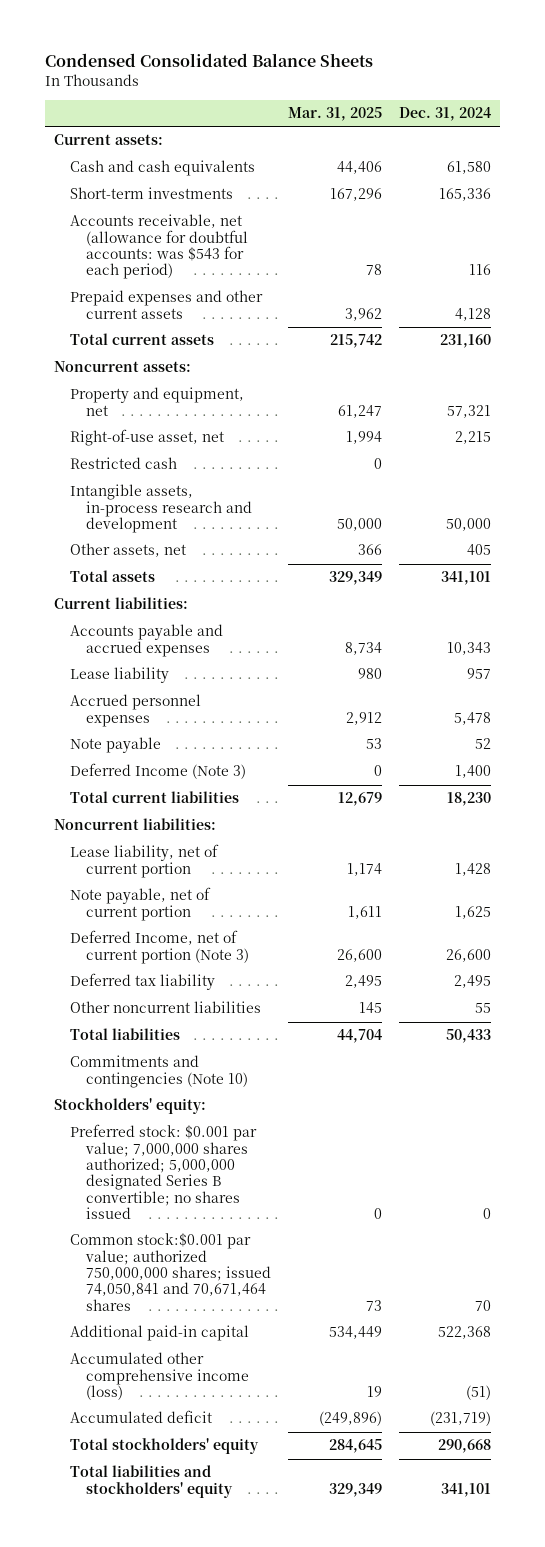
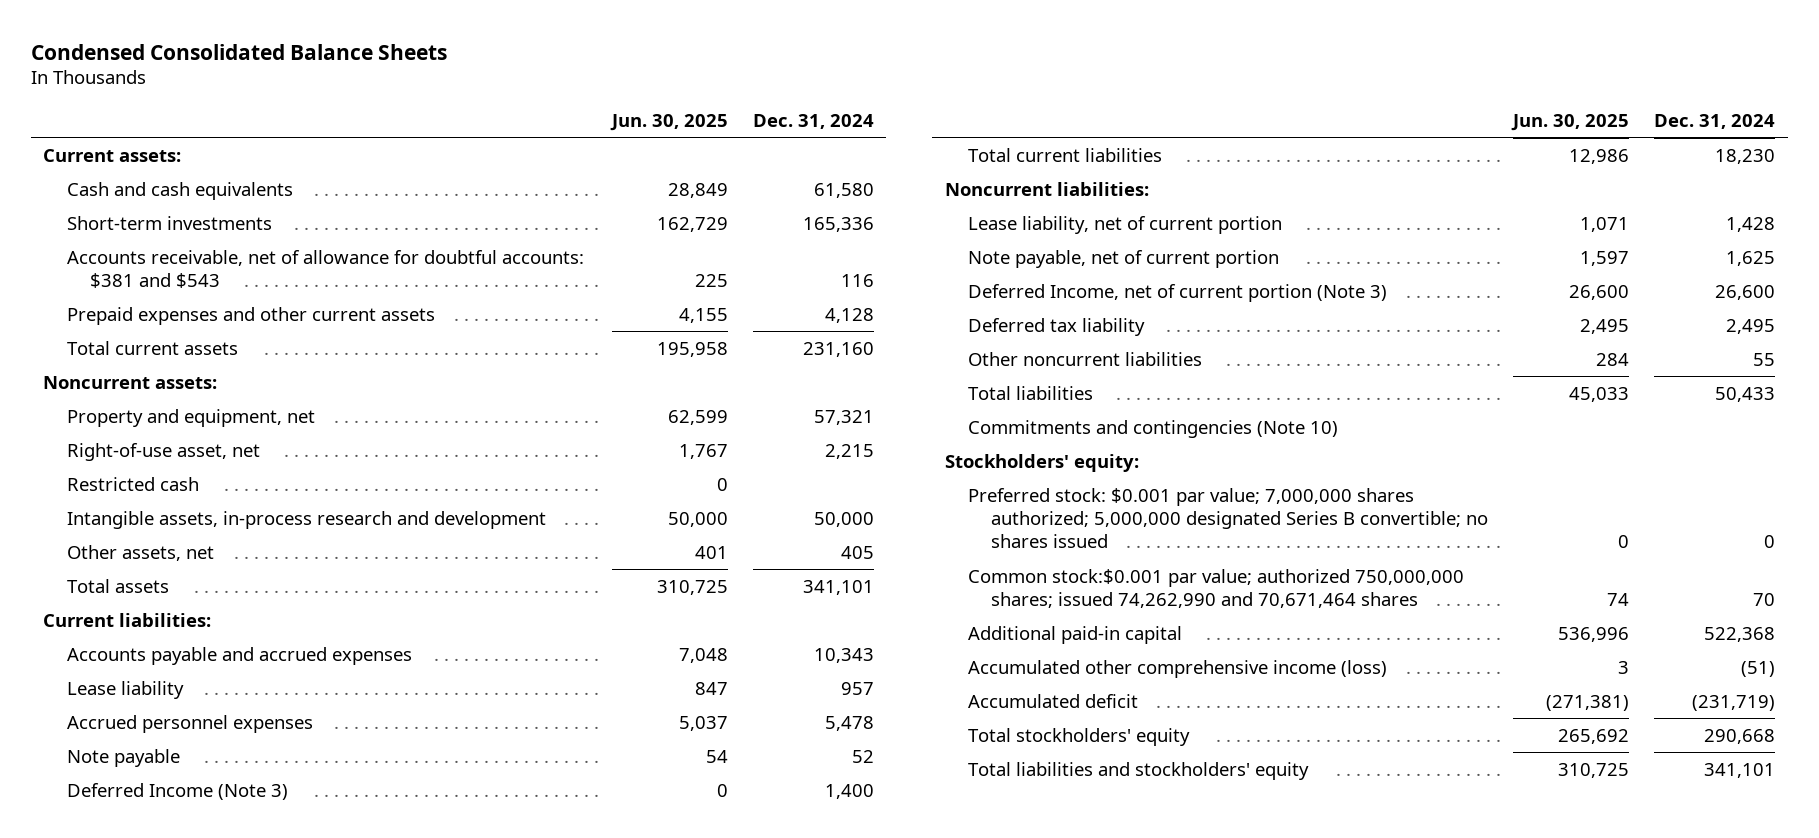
[288,107,383,122] Mar. 31, 2025 -> none
none -> [609,113,728,131] Jun. 30, 2025
[69,214,248,280] Accounts receivable, net (allowance for doubtful accounts: was $543 for each period) -> [66,249,584,288] Accounts receivable, net of allowance for doubtful accounts: $381 and $543
[69,1233,271,1311] Common stock:$0.001 par value; authorized 750,000,000 shares; issued 74,050,841 and 70,671,464 shares -> [968,568,1465,608] Common stock:$0.001 par value; authorized 750,000,000 shares; issued 74,262,990 and 70,671,464 shares

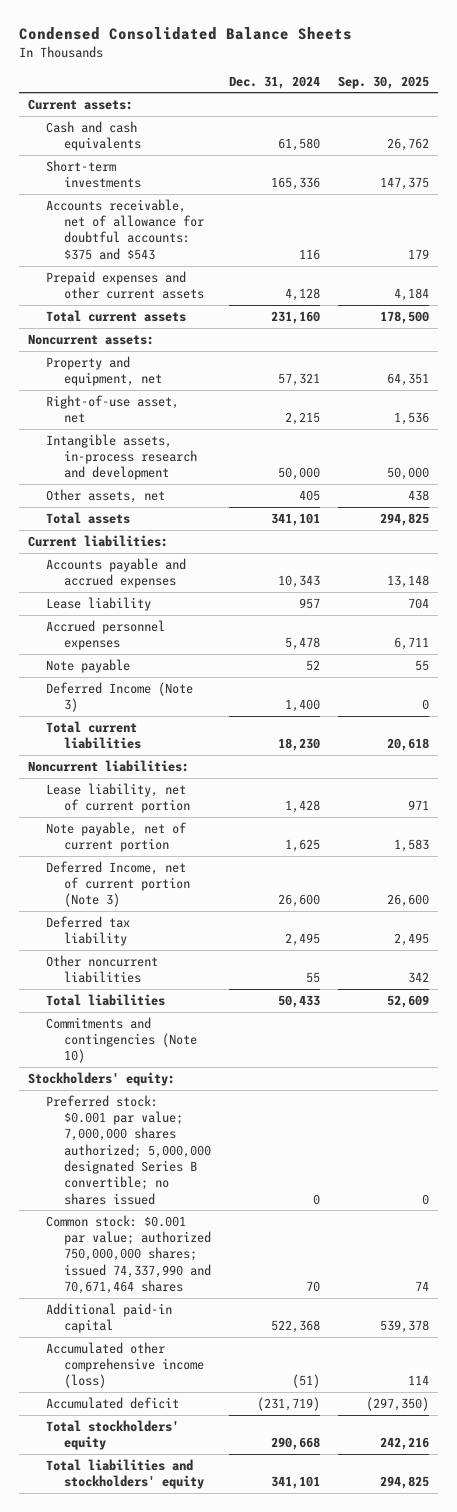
[609,113,728,131] Jun. 30, 2025 -> none
none -> [337,75,429,89] Sep. 30, 2025
[66,249,584,288] Accounts receivable, net of allowance for doubtful accounts: $381 and $543 -> [45,198,204,260] Accounts receivable, net of allowance for doubtful accounts: $375 and $543
[66,476,199,491] Restricted cash -> none
[968,568,1465,608] Common stock:$0.001 par value; authorized 750,000,000 shares; issued 74,262,990 and 70,671,464 shares -> [45,1214,211,1295] Common stock: $0.001 par value; authorized 750,000,000 shares; issued 74,337,990 and 70,671,464 shares

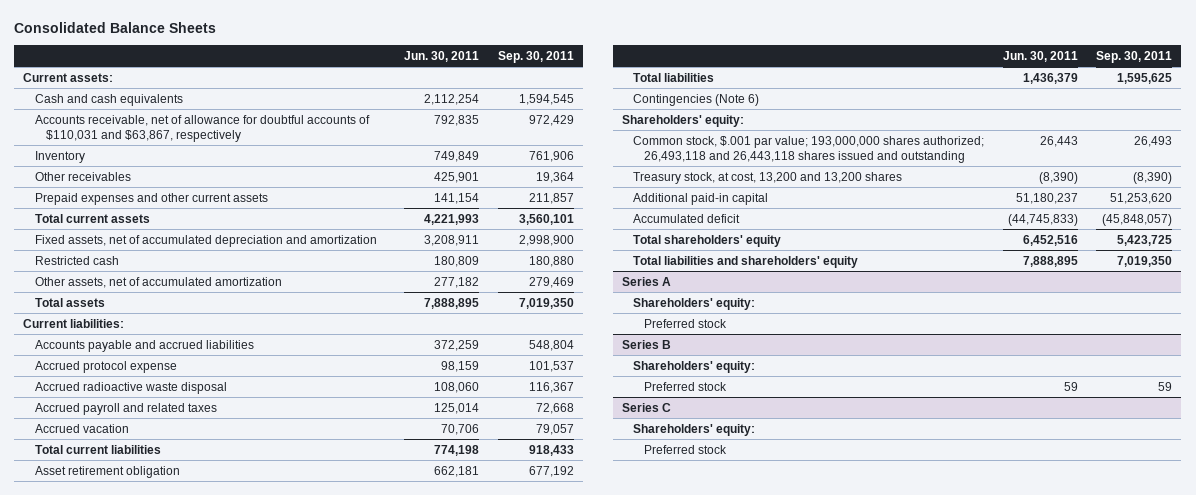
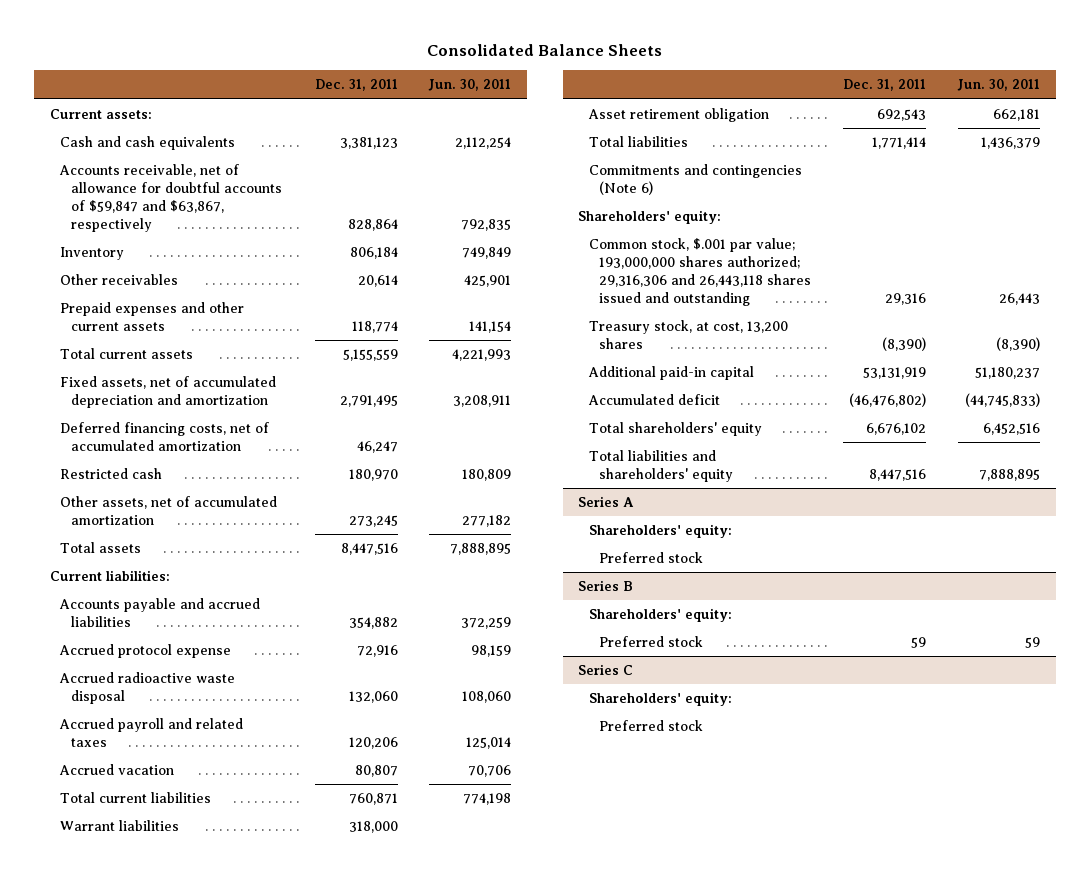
[497,50,574,63] Sep. 30, 2011 -> none
none -> [314,79,398,92] Dec. 31, 2011
[34,114,370,142] Accounts receivable, net of allowance for doubtful accounts of $110,031 and $63,867, respectively -> [59,164,282,232] Accounts receivable, net of allowance for doubtful accounts of $59,847 and $63,867, respectively
none -> [60,422,270,452] Deferred financing costs, net of accumulated amortization
none -> [60,820,180,832] Warrant liabilities
[633,93,760,106] Contingencies (Note 6) -> [588,164,802,196] Commitments and contingencies (Note 6)
[633,135,985,163] Common stock, $.001 par value; 193,000,000 shares authorized; 26,493,118 and 26,443,118 shares issued and outstanding -> [588,238,812,306] Common stock, $.001 par value; 193,000,000 shares authorized; 29,316,306 and 26,443,118 shares issued and outstanding
[633,171,903,184] Treasury stock, at cost, 13,200 and 13,200 shares -> [588,320,788,350] Treasury stock, at cost, 13,200 shares

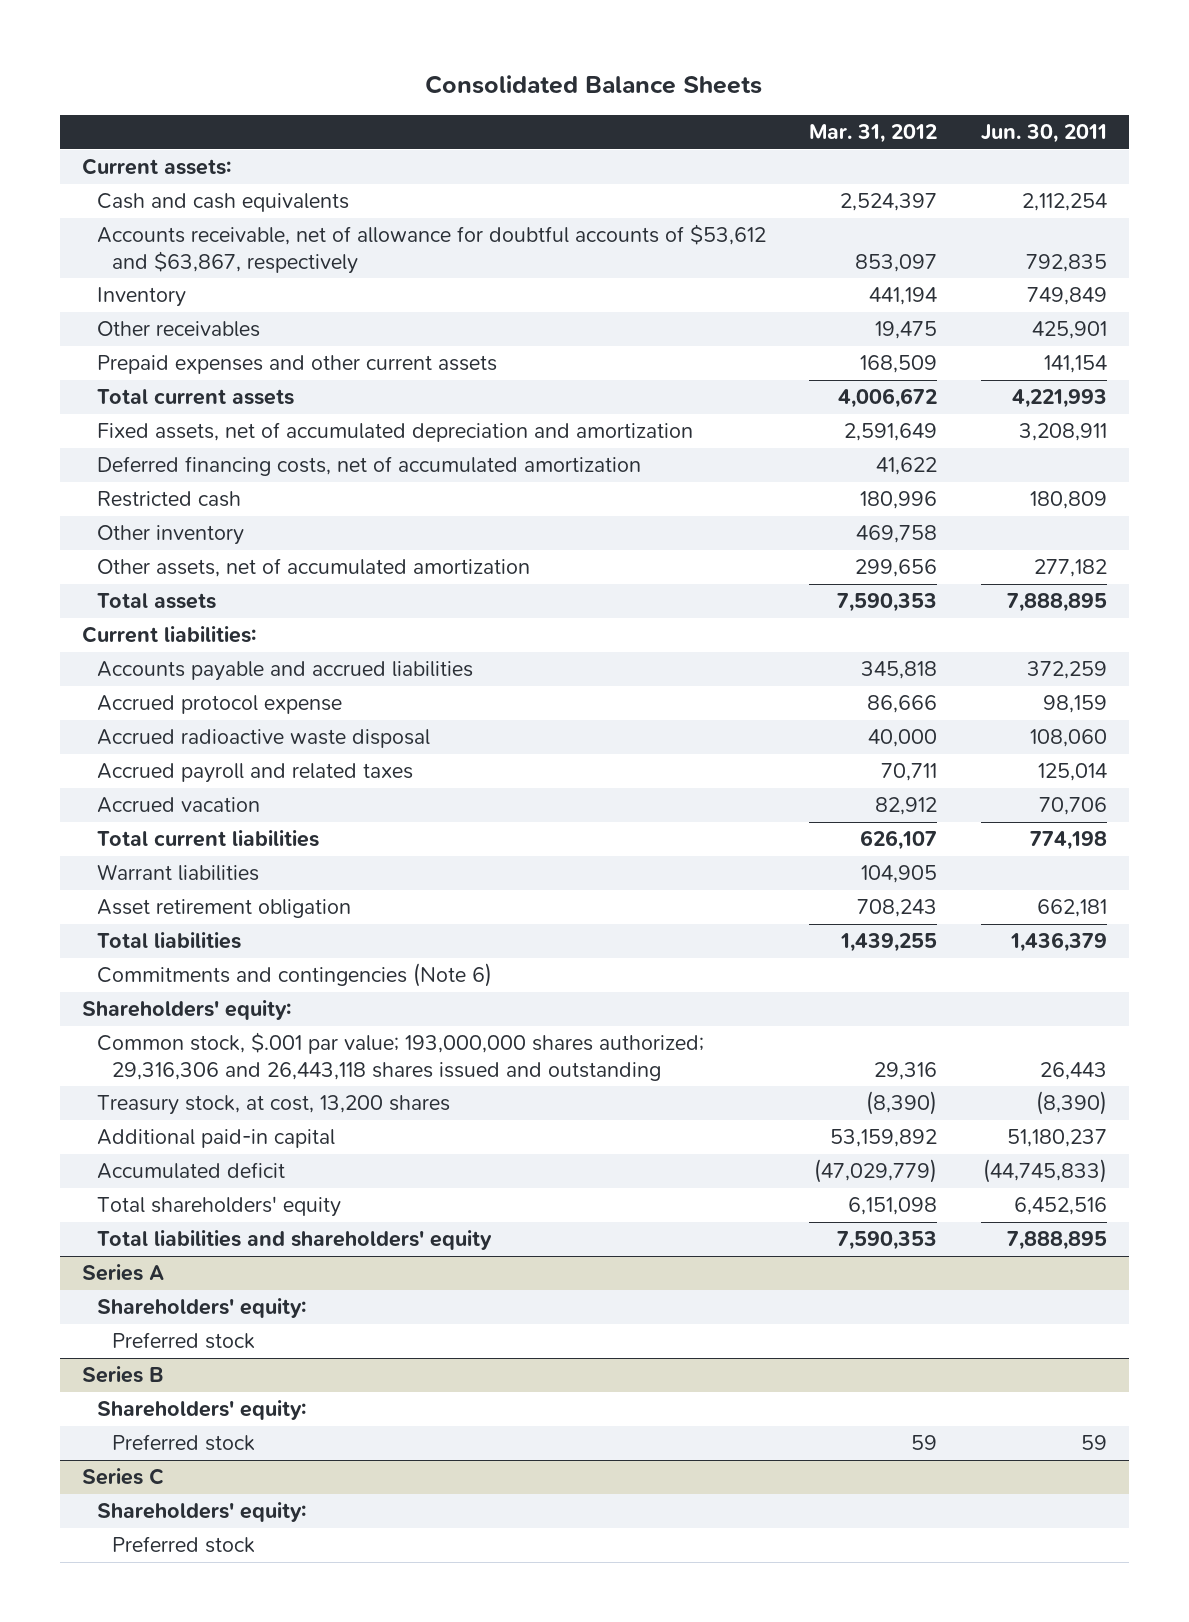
[314,79,398,92] Dec. 31, 2011 -> none
none -> [809,124,938,144] Mar. 31, 2012
[59,164,282,232] Accounts receivable, net of allowance for doubtful accounts of $59,847 and $63,867, respectively -> [96,224,766,274] Accounts receivable, net of allowance for doubtful accounts of $53,612 and $63,867, respectively
none -> [96,525,244,546] Other inventory

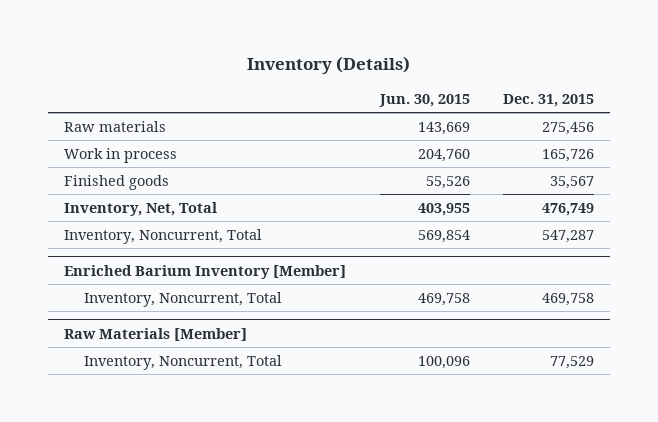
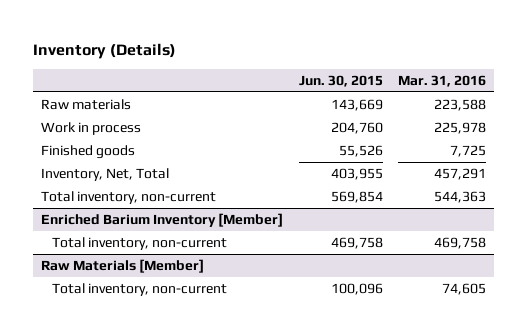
[502,93,594,107] Dec. 31, 2015 -> none
none -> [398,75,487,88] Mar. 31, 2016
[64,228,263,244] Inventory, Noncurrent, Total -> [41,190,217,204] Total inventory, non-current
[83,291,282,307] Inventory, Noncurrent, Total -> [51,236,227,250] Total inventory, non-current
[83,354,282,370] Inventory, Noncurrent, Total -> [51,282,227,296] Total inventory, non-current

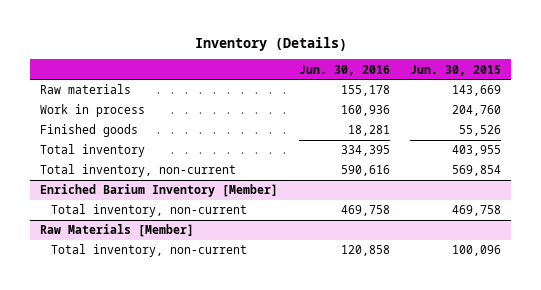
[398,75,487,88] Mar. 31, 2016 -> none
none -> [298,64,390,76] Jun. 30, 2016
[41,167,170,181] Inventory, Net, Total -> [40,144,146,158] Total inventory

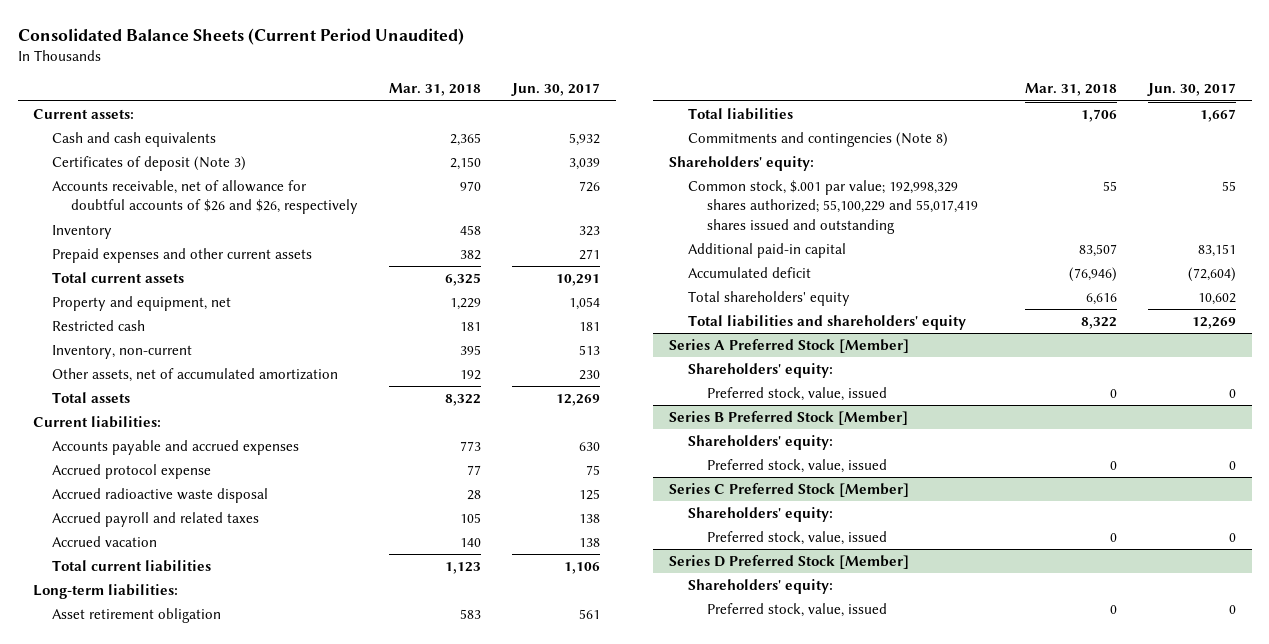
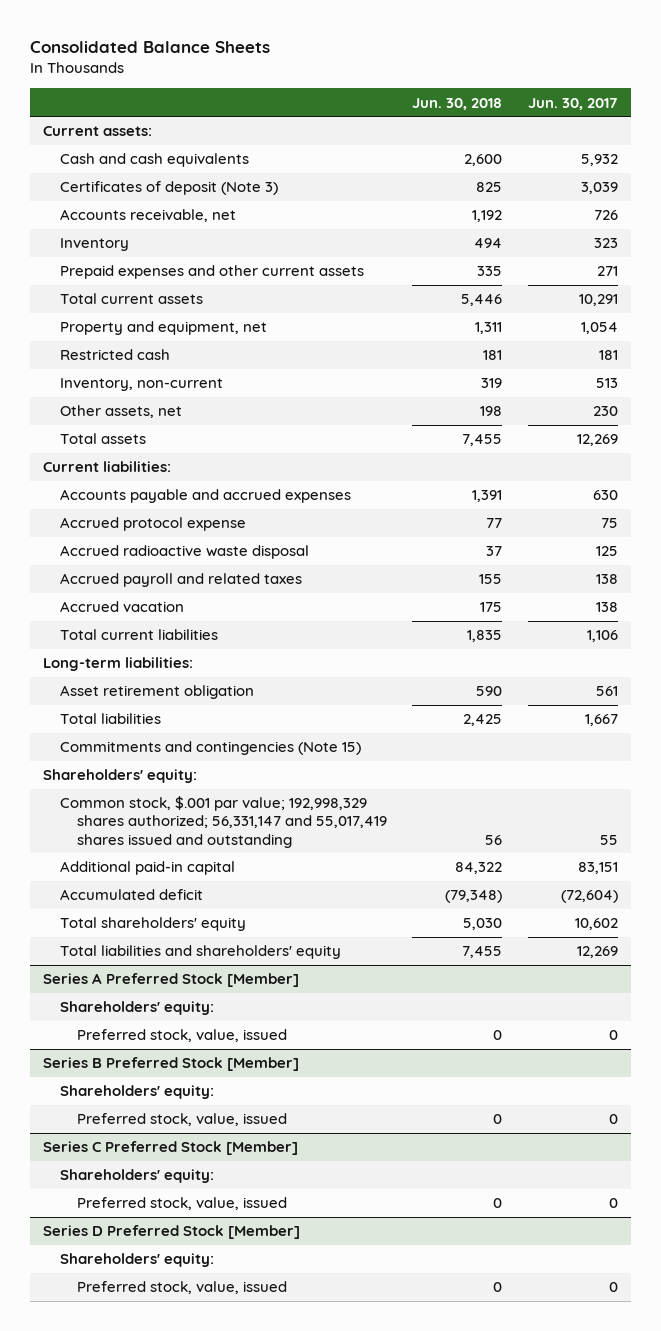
[17,28,464,46] Consolidated Balance Sheets (Current Period Unaudited) -> [30,41,271,54] Consolidated Balance Sheets
[389,83,482,97] Mar. 31, 2018 -> none
none -> [412,97,503,110] Jun. 30, 2018
[52,180,359,215] Accounts receivable, net of allowance for doubtful accounts of $26 and $26, respectively -> [60,209,237,223] Accounts receivable, net
[52,368,339,383] Other assets, net of accumulated amortization -> [60,405,183,419] Other assets, net
[687,132,948,148] Commitments and contingencies (Note 8) -> [60,741,362,756] Commitments and contingencies (Note 15)
[687,180,978,234] Common stock, $.001 par value; 192,998,329 shares authorized; 55,100,229 and 55,017,419 shares issued and outstanding -> [60,796,388,848] Common stock, $.001 par value; 192,998,329 shares authorized; 56,331,147 and 55,017,419 shares issued and outstanding

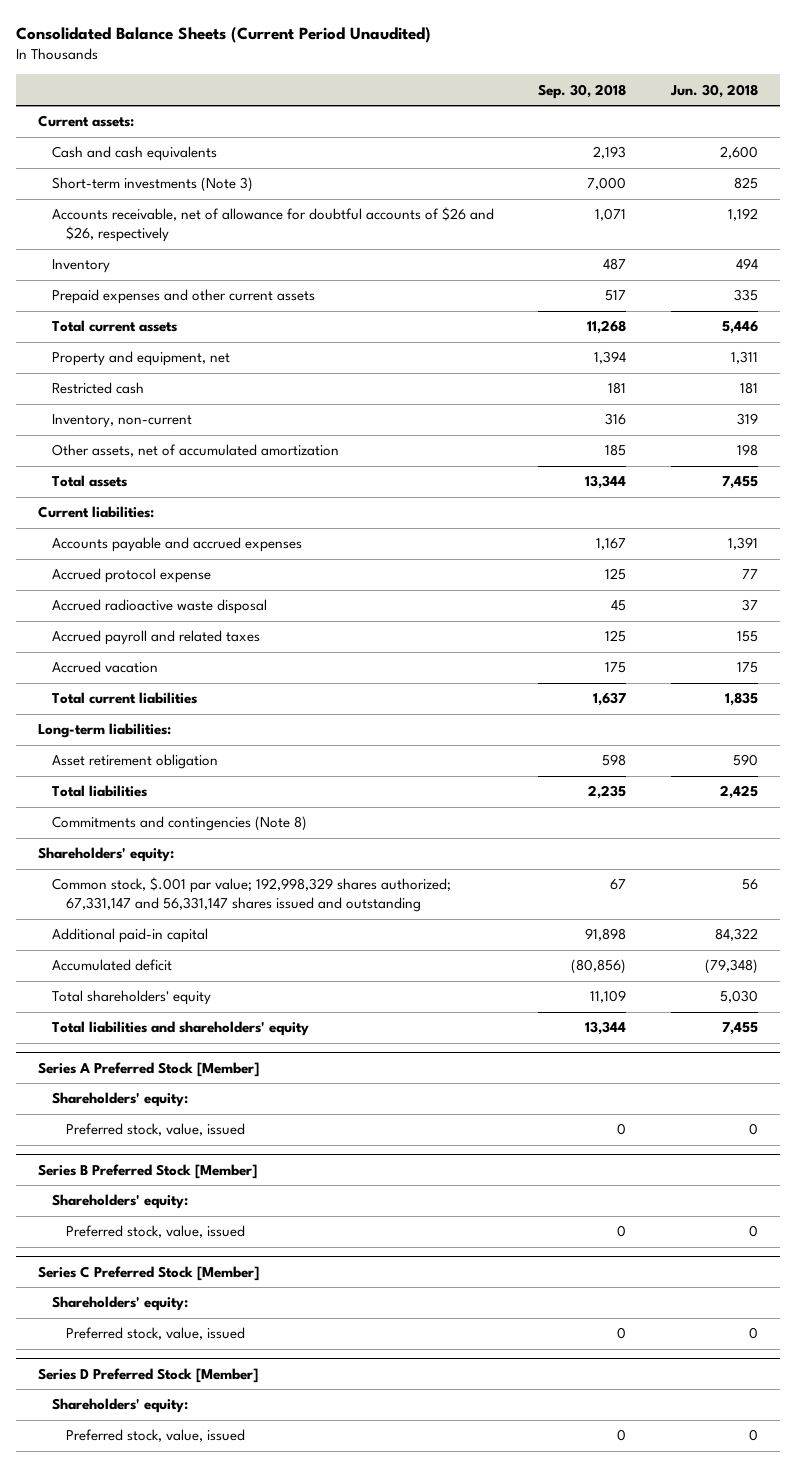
[30,41,271,54] Consolidated Balance Sheets -> [15,26,431,43] Consolidated Balance Sheets (Current Period Unaudited)
[527,97,618,110] Jun. 30, 2017 -> none
none -> [538,83,627,99] Sep. 30, 2018
[60,181,279,196] Certificates of deposit (Note 3) -> [51,177,253,193] Short-term investments (Note 3)
[60,209,237,223] Accounts receivable, net -> [51,207,494,243] Accounts receivable, net of allowance for doubtful accounts of $26 and $26, respectively
[60,405,183,419] Other assets, net -> [51,444,339,458] Other assets, net of accumulated amortization
[60,741,362,756] Commitments and contingencies (Note 15) -> [51,816,307,832] Commitments and contingencies (Note 8)
[60,796,388,848] Common stock, $.001 par value; 192,998,329 shares authorized; 56,331,147 and 55,017,419 shares issued and outstanding -> [51,877,451,913] Common stock, $.001 par value; 192,998,329 shares authorized; 67,331,147 and 56,331,147 shares issued and outstanding

